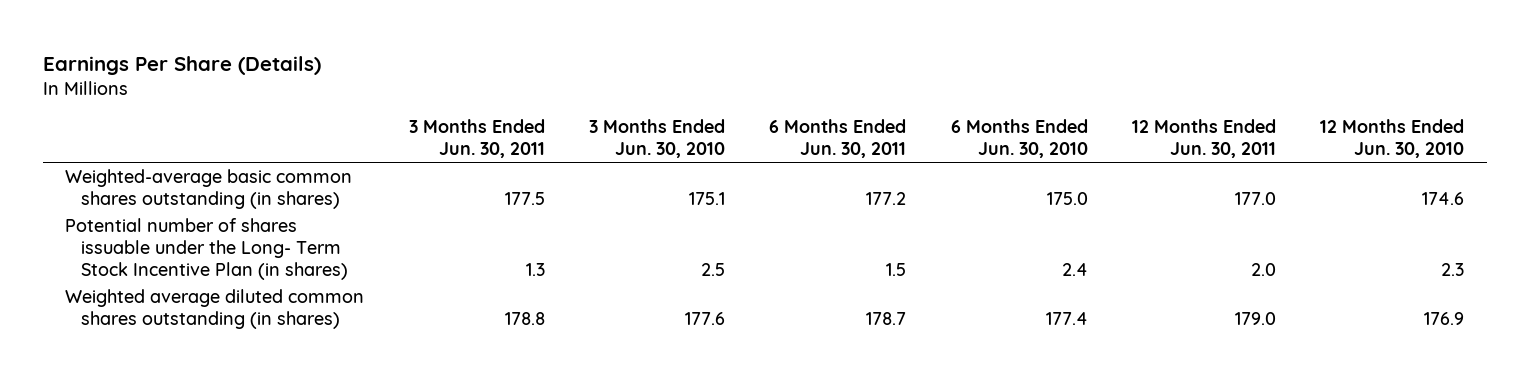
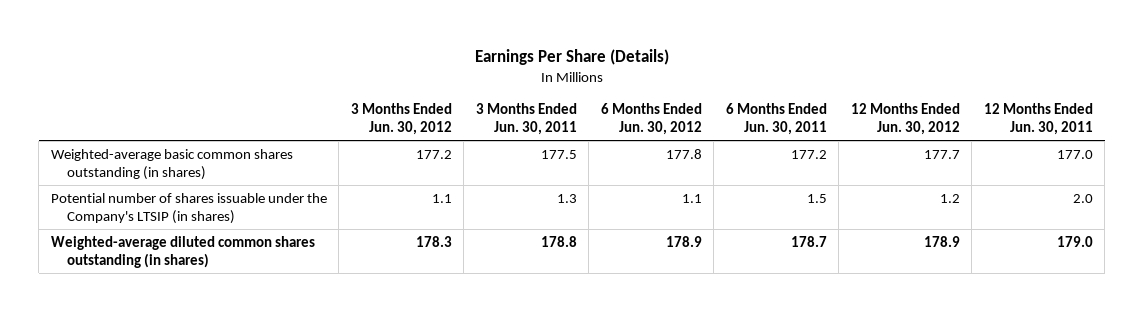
[588,119,725,159] 3 Months Ended Jun. 30, 2010 -> none
[950,119,1088,159] 6 Months Ended Jun. 30, 2010 -> none
[1320,119,1465,159] 12 Months Ended Jun. 30, 2010 -> none
none -> [350,102,452,136] 3 Months Ended Jun. 30, 2012
none -> [600,102,702,136] 6 Months Ended Jun. 30, 2012
none -> [850,102,960,136] 12 Months Ended Jun. 30, 2012
[65,217,348,280] Potential number of shares issuable under the Long- Term Stock Incentive Plan (in shares) -> [50,192,327,224] Potential number of shares issuable under the Company's LTSIP (in shares)
[65,288,365,329] Weighted average diluted common shares outstanding (in shares) -> [50,235,315,268] Weighted-average diluted common shares outstanding (in shares)

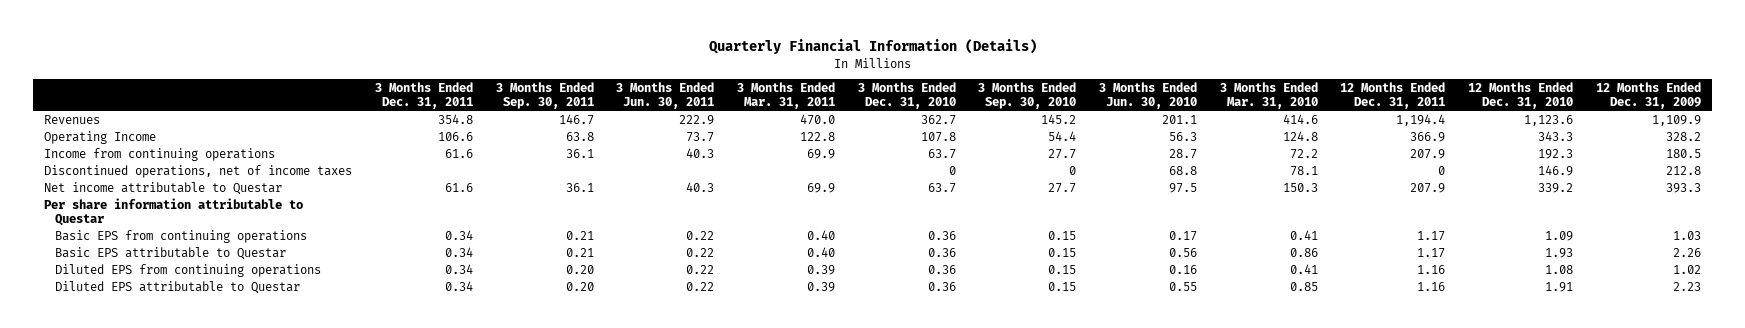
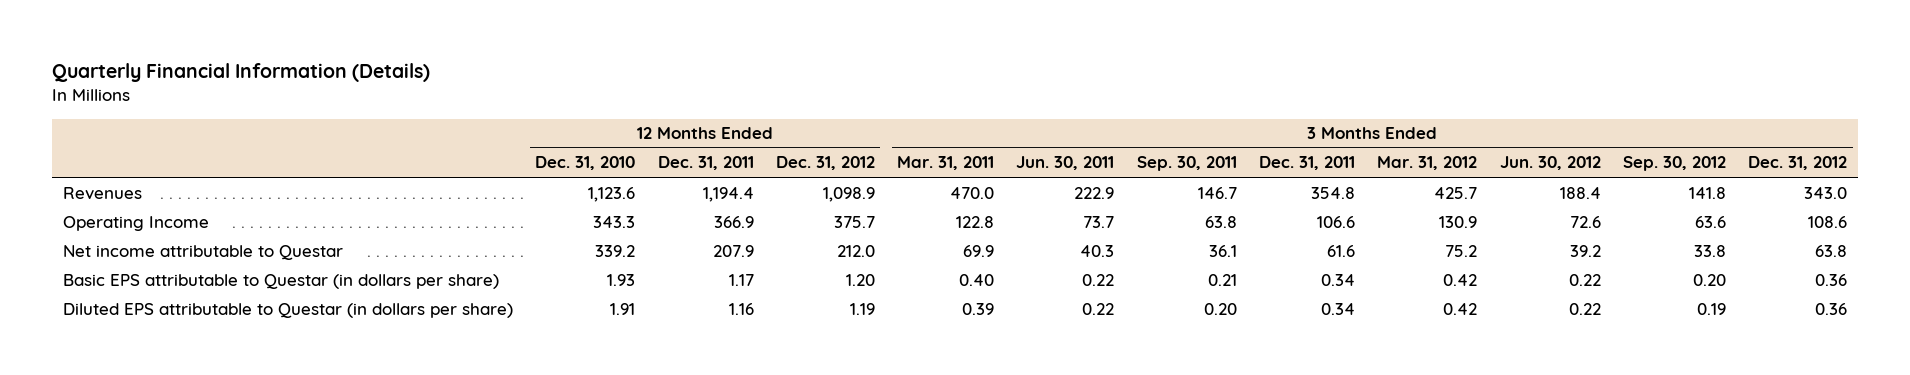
[857,82,956,110] 3 Months Ended Dec. 31, 2010 -> none
[978,82,1077,110] 3 Months Ended Sep. 30, 2010 -> none
[1099,82,1198,110] 3 Months Ended Jun. 30, 2010 -> none
[1219,82,1318,110] 3 Months Ended Mar. 31, 2010 -> none
[1595,82,1701,110] 12 Months Ended Dec. 31, 2009 -> none
none -> [775,156,875,171] Dec. 31, 2012
none -> [1377,156,1478,171] Mar. 31, 2012
none -> [1499,156,1601,171] Jun. 30, 2012
none -> [1622,156,1726,172] Sep. 30, 2012
none -> [1748,156,1848,171] Dec. 31, 2012
[44,147,276,161] Income from continuing operations -> none
[44,164,353,178] Discontinued operations, net of income taxes -> none
[44,197,304,226] Per share information attributable to Questar -> none
[54,229,307,243] Basic EPS from continuing operations -> none
[54,263,321,277] Diluted EPS from continuing operations -> none
[54,246,286,260] Basic EPS attributable to Questar -> [63,273,500,289] Basic EPS attributable to Questar (in dollars per share)
[54,280,300,294] Diluted EPS attributable to Questar -> [63,302,514,318] Diluted EPS attributable to Questar (in dollars per share)

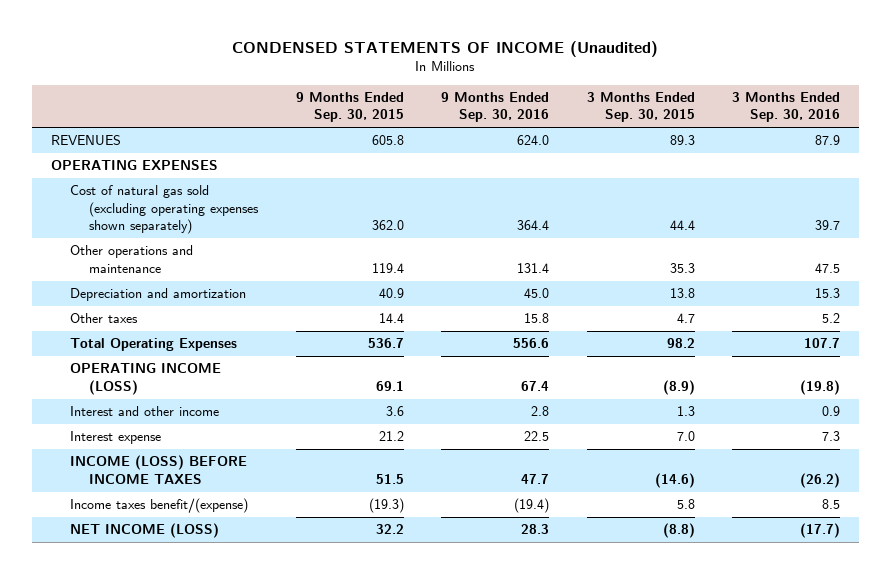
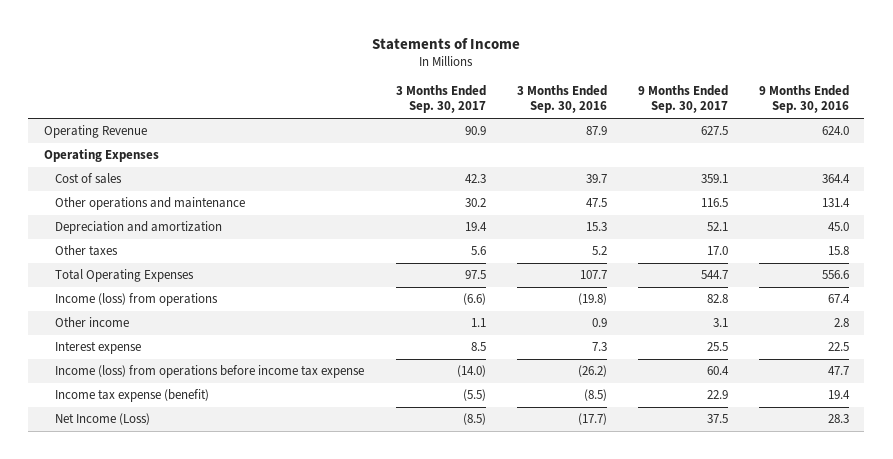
[232,40,659,57] CONDENSED STATEMENTS OF INCOME (Unaudited) -> [372,37,521,50] Statements of Income
[295,92,404,123] 9 Months Ended Sep. 30, 2015 -> none
[586,92,695,123] 3 Months Ended Sep. 30, 2015 -> none
none -> [395,85,486,114] 3 Months Ended Sep. 30, 2017
none -> [637,85,728,114] 9 Months Ended Sep. 30, 2017
[50,135,121,146] REVENUES -> [44,125,148,139] Operating Revenue
[50,159,218,171] OPERATING EXPENSES -> [44,149,160,163] Operating Expenses
[69,185,260,234] Cost of natural gas sold (excluding operating expenses shown separately) -> [55,173,123,185] Cost of sales
[69,363,221,395] OPERATING INCOME (LOSS) -> [55,293,219,307] Income (loss) from operations
[69,406,219,417] Interest and other income -> [55,317,130,328] Other income
[69,455,247,484] INCOME (LOSS) BEFORE INCOME TAXES -> [55,365,365,379] Income (loss) from operations before income tax expense
[69,498,248,514] Income taxes benefit/(expense) -> [55,389,210,403] Income tax expense (benefit)
[514,498,550,514] (19.4) -> [827,390,850,400] 19.4
[822,499,841,510] 8.5 -> [583,389,607,402] (8.5)
[69,523,219,539] NET INCOME (LOSS) -> [55,413,151,426] Net Income (Loss)

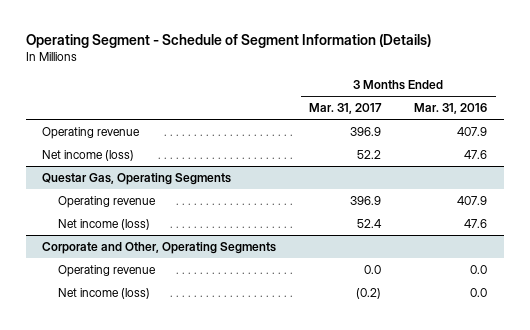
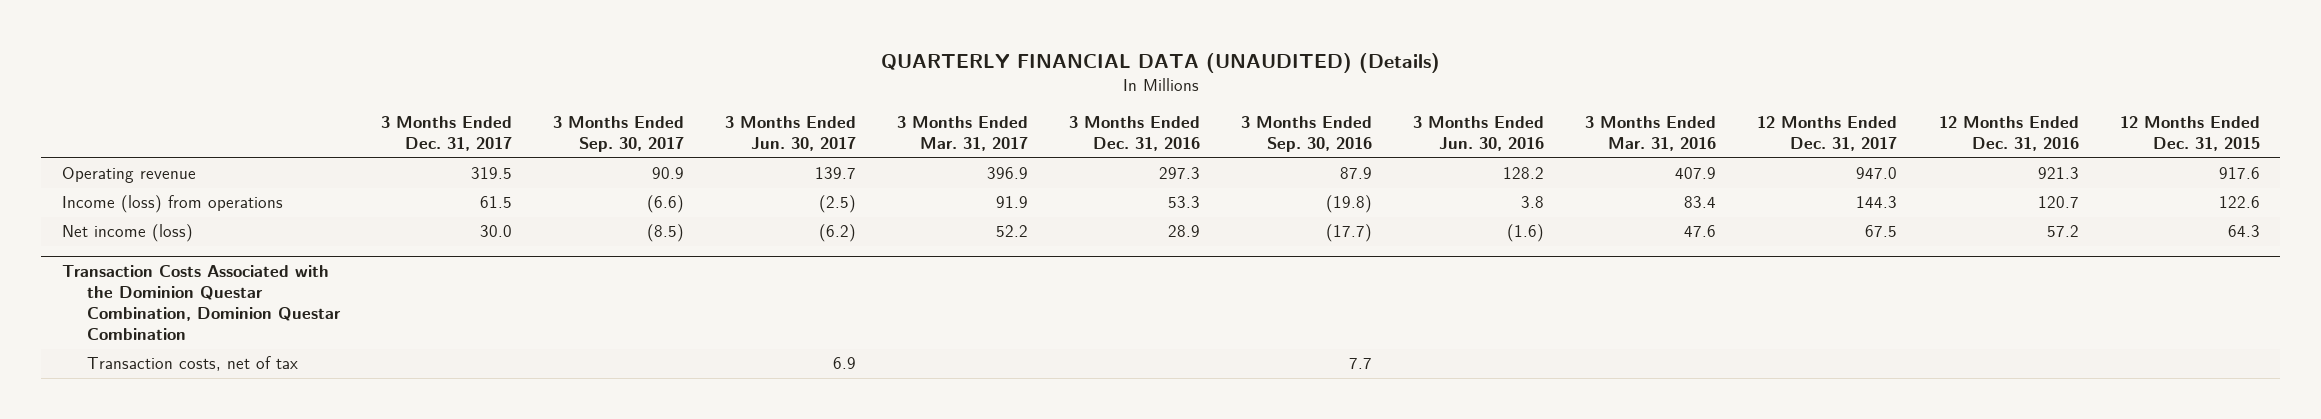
[25,33,431,48] Operating Segment - Schedule of Segment Information (Details) -> [880,52,1440,73] QUARTERLY FINANCIAL DATA (UNAUDITED) (Details)
none -> [381,116,513,152] 3 Months Ended Dec. 31, 2017
none -> [553,116,685,153] 3 Months Ended Sep. 30, 2017
none -> [725,116,857,152] 3 Months Ended Jun. 30, 2017
none -> [1069,116,1201,152] 3 Months Ended Dec. 31, 2016
none -> [1241,116,1373,153] 3 Months Ended Sep. 30, 2016
none -> [1413,116,1545,152] 3 Months Ended Jun. 30, 2016
none -> [1757,116,1898,152] 12 Months Ended Dec. 31, 2017
none -> [1938,116,2079,152] 12 Months Ended Dec. 31, 2016
none -> [2119,116,2260,152] 12 Months Ended Dec. 31, 2015
none -> [61,195,283,214] Income (loss) from operations
[42,173,232,186] Questar Gas, Operating Segments -> none
[58,196,157,209] Operating revenue -> none
[58,219,151,231] Net income (loss) -> none
[42,242,277,255] Corporate and Other, Operating Segments -> none
[58,265,157,278] Operating revenue -> none
[58,288,151,300] Net income (loss) -> none
none -> [61,264,341,341] Transaction Costs Associated with the Dominion Questar Combination, Dominion Questar Combination
none -> [86,356,298,372] Transaction costs, net of tax

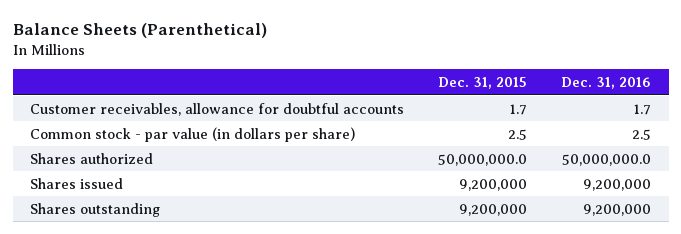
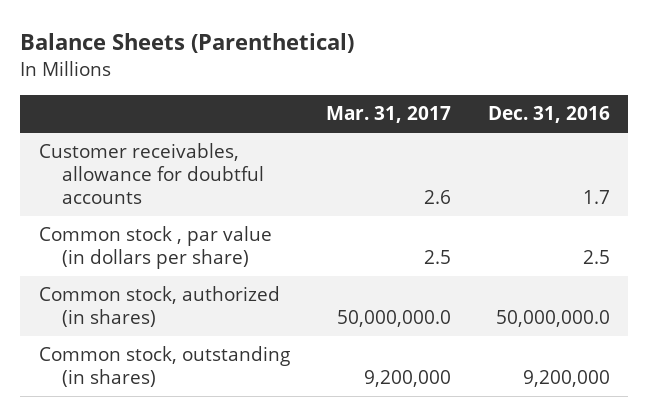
[438,77,528,90] Dec. 31, 2015 -> none
none -> [326,106,452,124] Mar. 31, 2017
[29,177,123,189] Shares issued -> none
[29,126,355,142] Common stock - par value (in dollars per share) -> [38,226,272,270] Common stock , par value (in dollars per share)
[29,152,153,164] Shares authorized -> [38,286,280,328] Common stock, authorized (in shares)
[29,202,160,217] Shares outstanding -> [38,346,290,388] Common stock, outstanding (in shares)

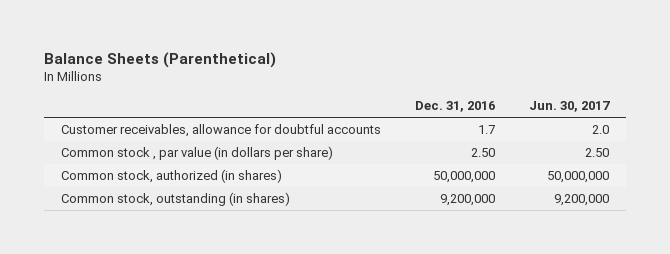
[326,106,452,124] Mar. 31, 2017 -> none
none -> [529,100,611,112] Jun. 30, 2017
[583,250,611,265] 2.5 -> [471,148,496,158] 2.50
[496,310,611,328] 50,000,000.0 -> [433,171,496,184] 50,000,000

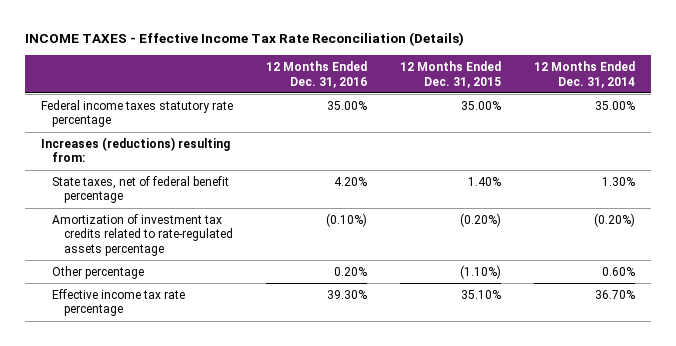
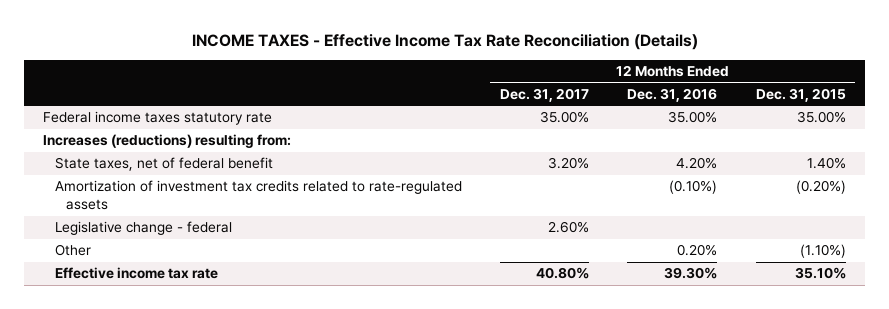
[534,60,636,88] 12 Months Ended Dec. 31, 2014 -> none
none -> [499,87,589,102] Dec. 31, 2017
[41,99,234,128] Federal income taxes statutory rate percentage -> [43,111,273,126] Federal income taxes statutory rate
[52,175,230,204] State taxes, net of federal benefit percentage -> [54,157,273,172] State taxes, net of federal benefit
[52,213,233,257] Amortization of investment tax credits related to rate-regulated assets percentage -> [54,180,462,211] Amortization of investment tax credits related to rate-regulated assets
none -> [54,221,232,236] Legislative change - federal
[52,265,145,279] Other percentage -> [54,244,91,257] Other
[52,288,186,317] Effective income tax rate percentage -> [54,267,218,280] Effective income tax rate

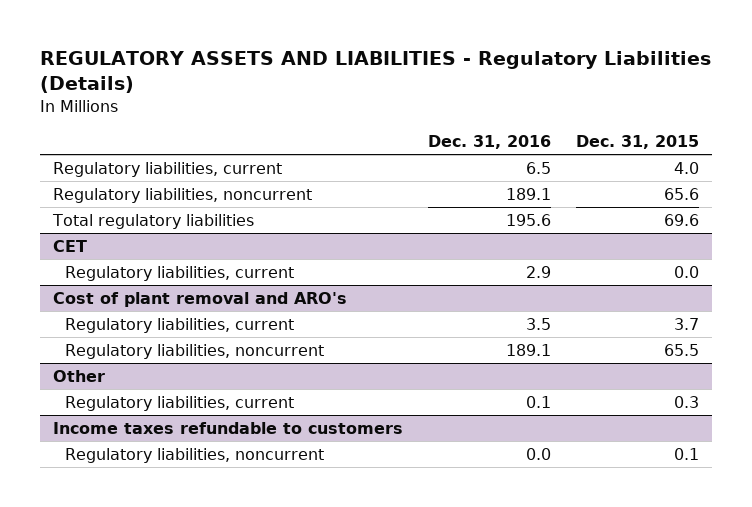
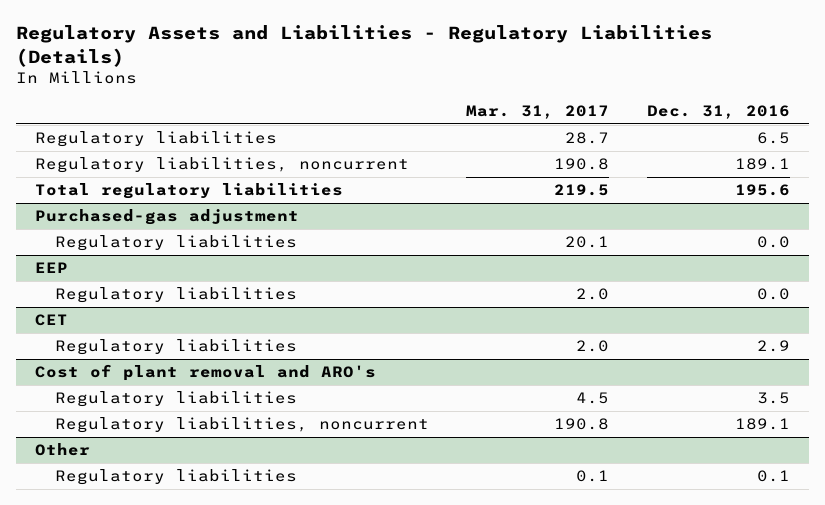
[40,51,712,94] REGULATORY ASSETS AND LIABILITIES - Regulatory Liabilities (Details) -> [15,25,712,67] Regulatory Assets and Liabilities - Regulatory Liabilities (Details)
[575,135,699,150] Dec. 31, 2015 -> none
none -> [466,105,610,120] Mar. 31, 2017
[52,161,282,177] Regulatory liabilities, current -> [34,131,277,148] Regulatory liabilities
none -> [34,209,299,226] Purchased-gas adjustment
none -> [54,235,297,252] Regulatory liabilities
none -> [34,262,68,274] EEP
none -> [54,287,297,304] Regulatory liabilities
[64,265,294,281] Regulatory liabilities, current -> [54,339,297,356] Regulatory liabilities
[64,317,294,333] Regulatory liabilities, current -> [54,391,297,408] Regulatory liabilities
[52,421,403,434] Income taxes refundable to customers -> none
[64,447,324,463] Regulatory liabilities, noncurrent -> none
[64,395,294,411] Regulatory liabilities, current -> [54,469,297,486] Regulatory liabilities

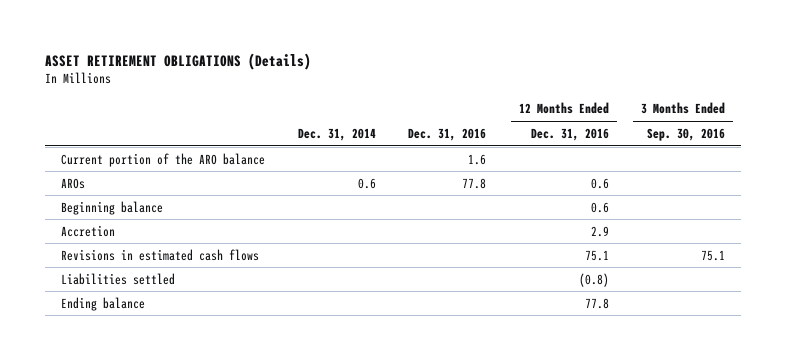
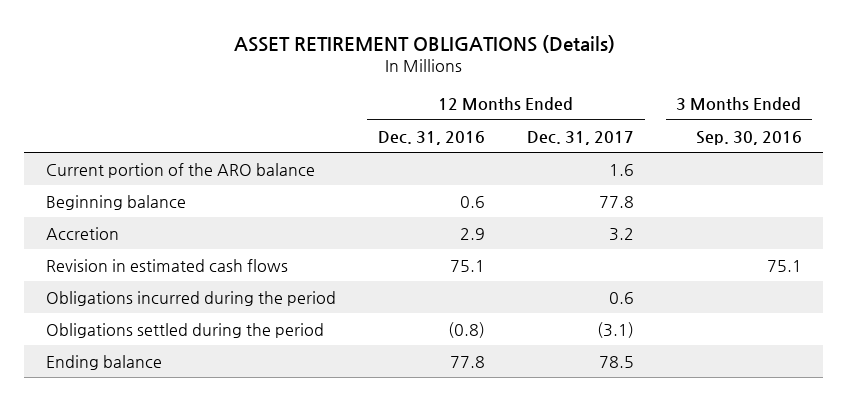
[297,127,376,141] Dec. 31, 2014 -> none
[408,127,487,141] Dec. 31, 2016 -> none
none -> [527,130,635,145] Dec. 31, 2017
[61,177,86,189] AROs -> none
[61,248,260,261] Revisions in estimated cash flows -> [45,258,288,272] Revision in estimated cash flows
none -> [45,290,336,306] Obligations incurred during the period
[61,272,176,285] Liabilities settled -> [45,322,324,338] Obligations settled during the period

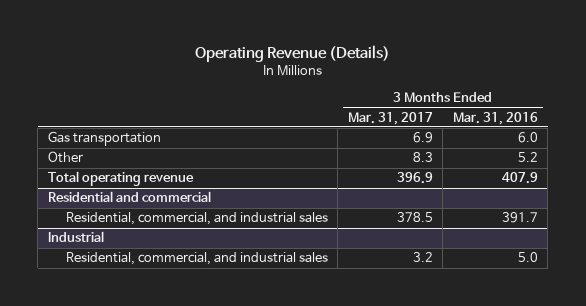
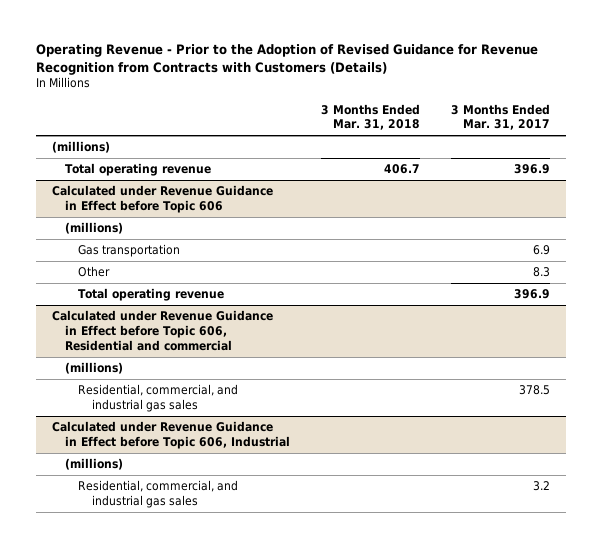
[194,44,390,62] Operating Revenue (Details) -> [36,43,539,75] Operating Revenue - Prior to the Adoption of Revised Guidance for Revenue Recognition from Contracts with Customers (Details)
[452,111,538,125] Mar. 31, 2016 -> none
none -> [321,103,421,131] 3 Months Ended Mar. 31, 2018
none -> [51,141,110,154] (millions)
none -> [65,163,212,177] Total operating revenue
none -> [51,185,273,214] Calculated under Revenue Guidance in Effect before Topic 606
none -> [65,222,124,235] (millions)
[47,191,211,203] Residential and commercial -> none
[47,231,104,243] Industrial -> none
none -> [51,310,273,351] Calculated under Revenue Guidance in Effect before Topic 606, Residential and commercial
none -> [65,362,124,375] (millions)
[65,212,328,226] Residential, commercial, and industrial sales -> [78,384,239,413] Residential, commercial, and industrial gas sales
none -> [51,421,291,450] Calculated under Revenue Guidance in Effect before Topic 606, Industrial
none -> [65,458,124,471] (millions)
[65,252,328,266] Residential, commercial, and industrial sales -> [78,480,239,509] Residential, commercial, and industrial gas sales

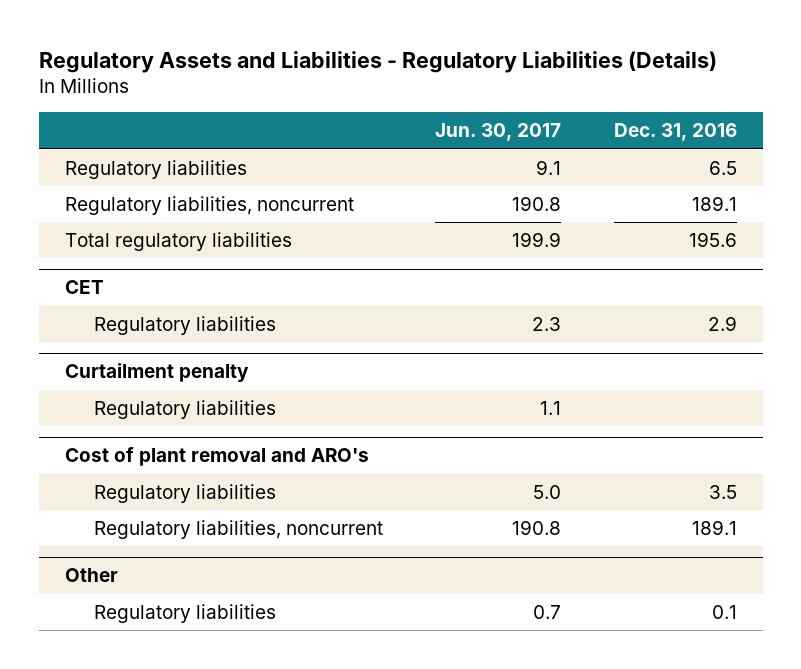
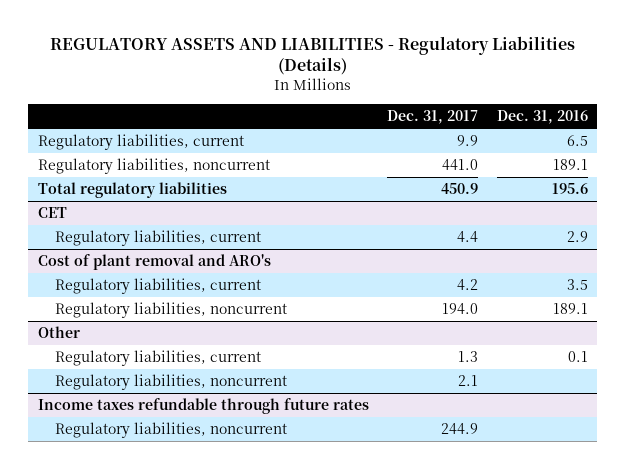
[38,50,717,73] Regulatory Assets and Liabilities - Regulatory Liabilities (Details) -> [49,35,575,76] REGULATORY ASSETS AND LIABILITIES - Regulatory Liabilities (Details)
[435,123,562,142] Jun. 30, 2017 -> none
none -> [387,110,479,125] Dec. 31, 2017
[64,160,247,180] Regulatory liabilities -> [37,134,244,151] Regulatory liabilities, current
[64,363,249,383] Curtailment penalty -> none
[93,400,276,420] Regulatory liabilities -> none
[93,316,276,336] Regulatory liabilities -> [55,230,262,247] Regulatory liabilities, current
[93,484,276,504] Regulatory liabilities -> [55,278,262,295] Regulatory liabilities, current
[93,604,276,624] Regulatory liabilities -> [55,350,262,367] Regulatory liabilities, current
none -> [55,374,288,391] Regulatory liabilities, noncurrent
none -> [37,398,369,415] Income taxes refundable through future rates
none -> [55,422,288,439] Regulatory liabilities, noncurrent

